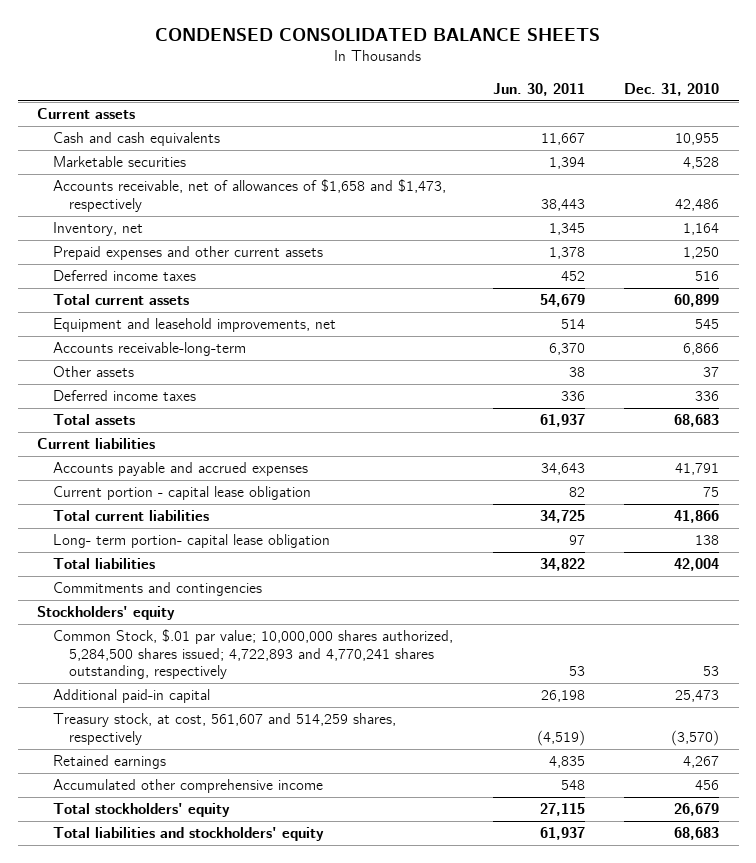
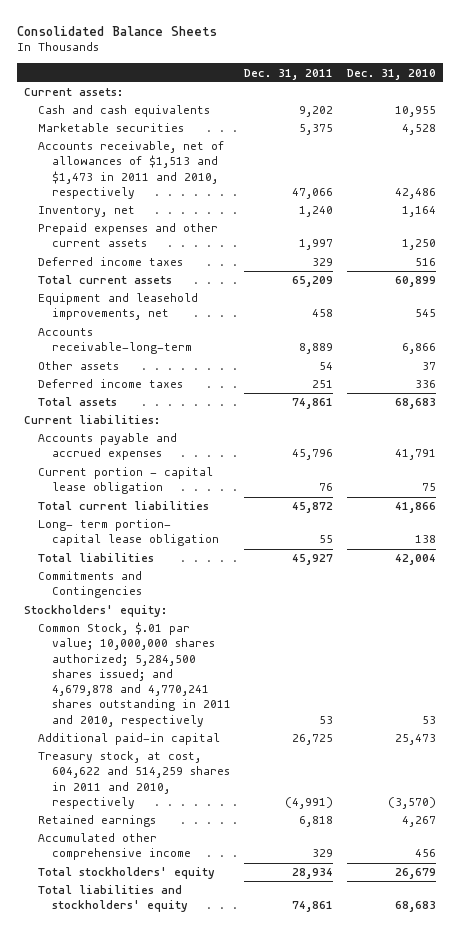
[155,28,601,42] CONDENSED CONSOLIDATED BALANCE SHEETS -> [17,25,218,36] Consolidated Balance Sheets
[492,82,585,96] Jun. 30, 2011 -> none
none -> [244,68,334,80] Dec. 31, 2011
[37,108,136,120] Current assets -> [24,88,124,97] Current assets:
[53,179,447,212] Accounts receivable, net of allowances of $1,658 and $1,473, respectively -> [37,141,224,199] Accounts receivable, net of allowances of $1,513 and $1,473 in 2011 and 2010, respectively
[37,438,156,450] Current liabilities -> [24,415,161,425] Current liabilities:
[53,582,263,597] Commitments and contingencies -> [37,571,142,599] Commitments and Contingencies
[37,606,176,621] Stockholders' equity -> [24,605,168,618] Stockholders' equity:
[53,629,454,680] Common Stock, $.01 par value; 10,000,000 shares authorized, 5,284,500 shares issued; 4,722,893 and 4,770,241 shares outstanding, respectively -> [37,622,231,727] Common Stock, $.01 par value; 10,000,000 shares authorized; 5,284,500 shares issued; and 4,679,878 and 4,770,241 shares outstanding in 2011 and 2010, respectively
[53,713,397,745] Treasury stock, at cost, 561,607 and 514,259 shares, respectively -> [37,751,230,809] Treasury stock, at cost, 604,622 and 514,259 shares in 2011 and 2010, respectively

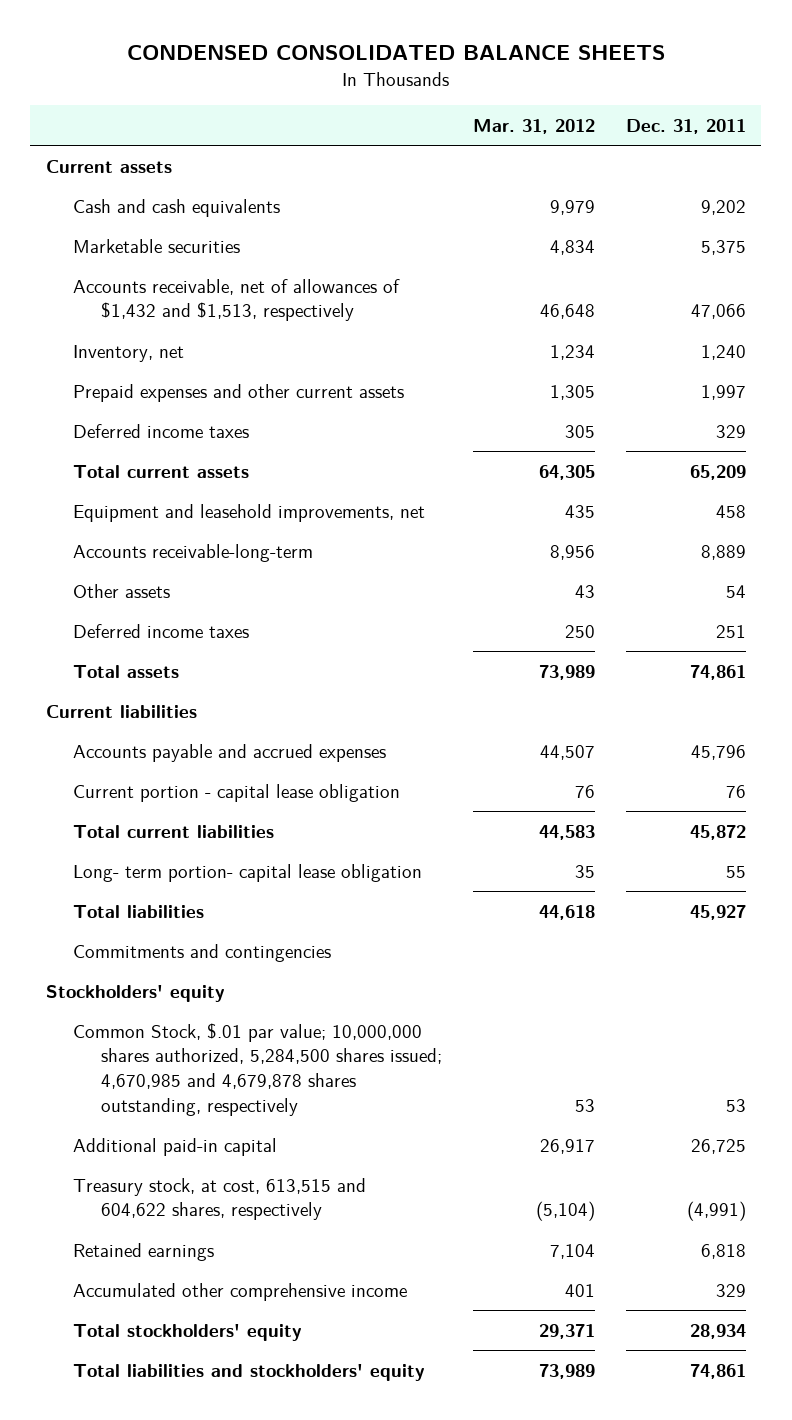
[17,25,218,36] Consolidated Balance Sheets -> [126,45,665,61] CONDENSED CONSOLIDATED BALANCE SHEETS
[347,68,437,80] Dec. 31, 2010 -> none
none -> [472,119,595,135] Mar. 31, 2012
[24,88,124,97] Current assets: -> [45,159,172,173] Current assets
[37,141,224,199] Accounts receivable, net of allowances of $1,513 and $1,473 in 2011 and 2010, respectively -> [73,278,401,322] Accounts receivable, net of allowances of $1,432 and $1,513, respectively
[24,415,161,425] Current liabilities: -> [45,704,197,718] Current liabilities
[37,571,142,599] Commitments and Contingencies -> [73,943,332,962] Commitments and contingencies
[24,605,168,618] Stockholders' equity: -> [45,984,225,1002] Stockholders' equity
[37,622,231,727] Common Stock, $.01 par value; 10,000,000 shares authorized; 5,284,500 shares issued; and 4,679,878 and 4,770,241 shares outstanding in 2011 and 2010, respectively -> [73,1022,442,1117] Common Stock, $.01 par value; 10,000,000 shares authorized, 5,284,500 shares issued; 4,670,985 and 4,679,878 shares outstanding, respectively
[37,751,230,809] Treasury stock, at cost, 604,622 and 514,259 shares in 2011 and 2010, respectively -> [73,1177,367,1221] Treasury stock, at cost, 613,515 and 604,622 shares, respectively

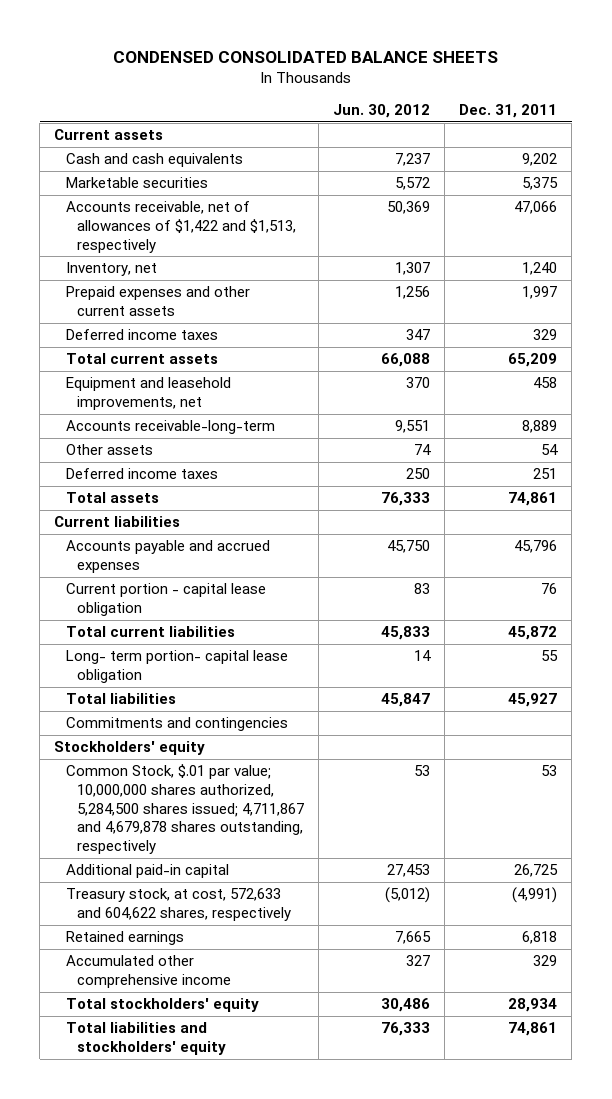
[472,119,595,135] Mar. 31, 2012 -> none
none -> [333,103,431,118] Jun. 30, 2012
[73,278,401,322] Accounts receivable, net of allowances of $1,432 and $1,513, respectively -> [65,201,296,253] Accounts receivable, net of allowances of $1,422 and $1,513, respectively
[73,1022,442,1117] Common Stock, $.01 par value; 10,000,000 shares authorized, 5,284,500 shares issued; 4,670,985 and 4,679,878 shares outstanding, respectively -> [65,764,304,854] Common Stock, $.01 par value; 10,000,000 shares authorized, 5,284,500 shares issued; 4,711,867 and 4,679,878 shares outstanding, respectively
[73,1177,367,1221] Treasury stock, at cost, 613,515 and 604,622 shares, respectively -> [65,888,291,921] Treasury stock, at cost, 572,633 and 604,622 shares, respectively

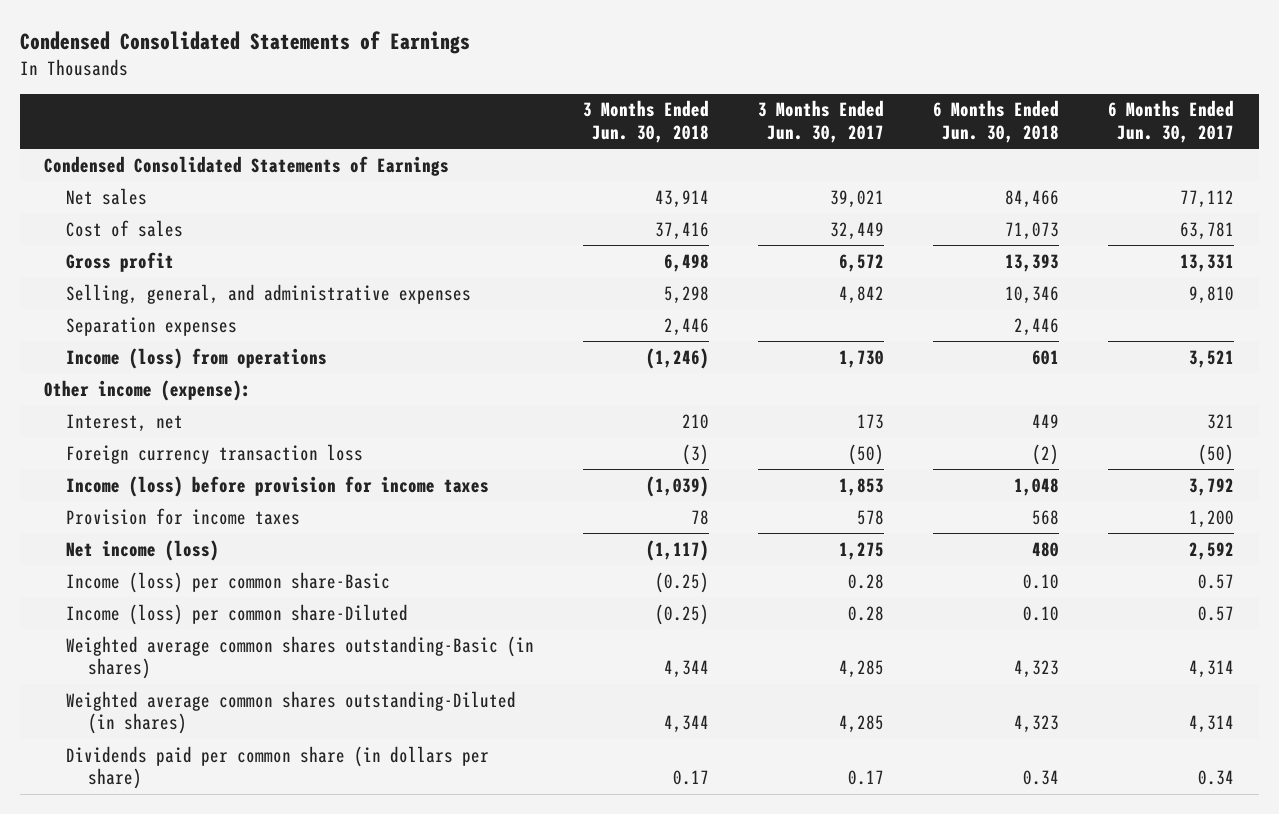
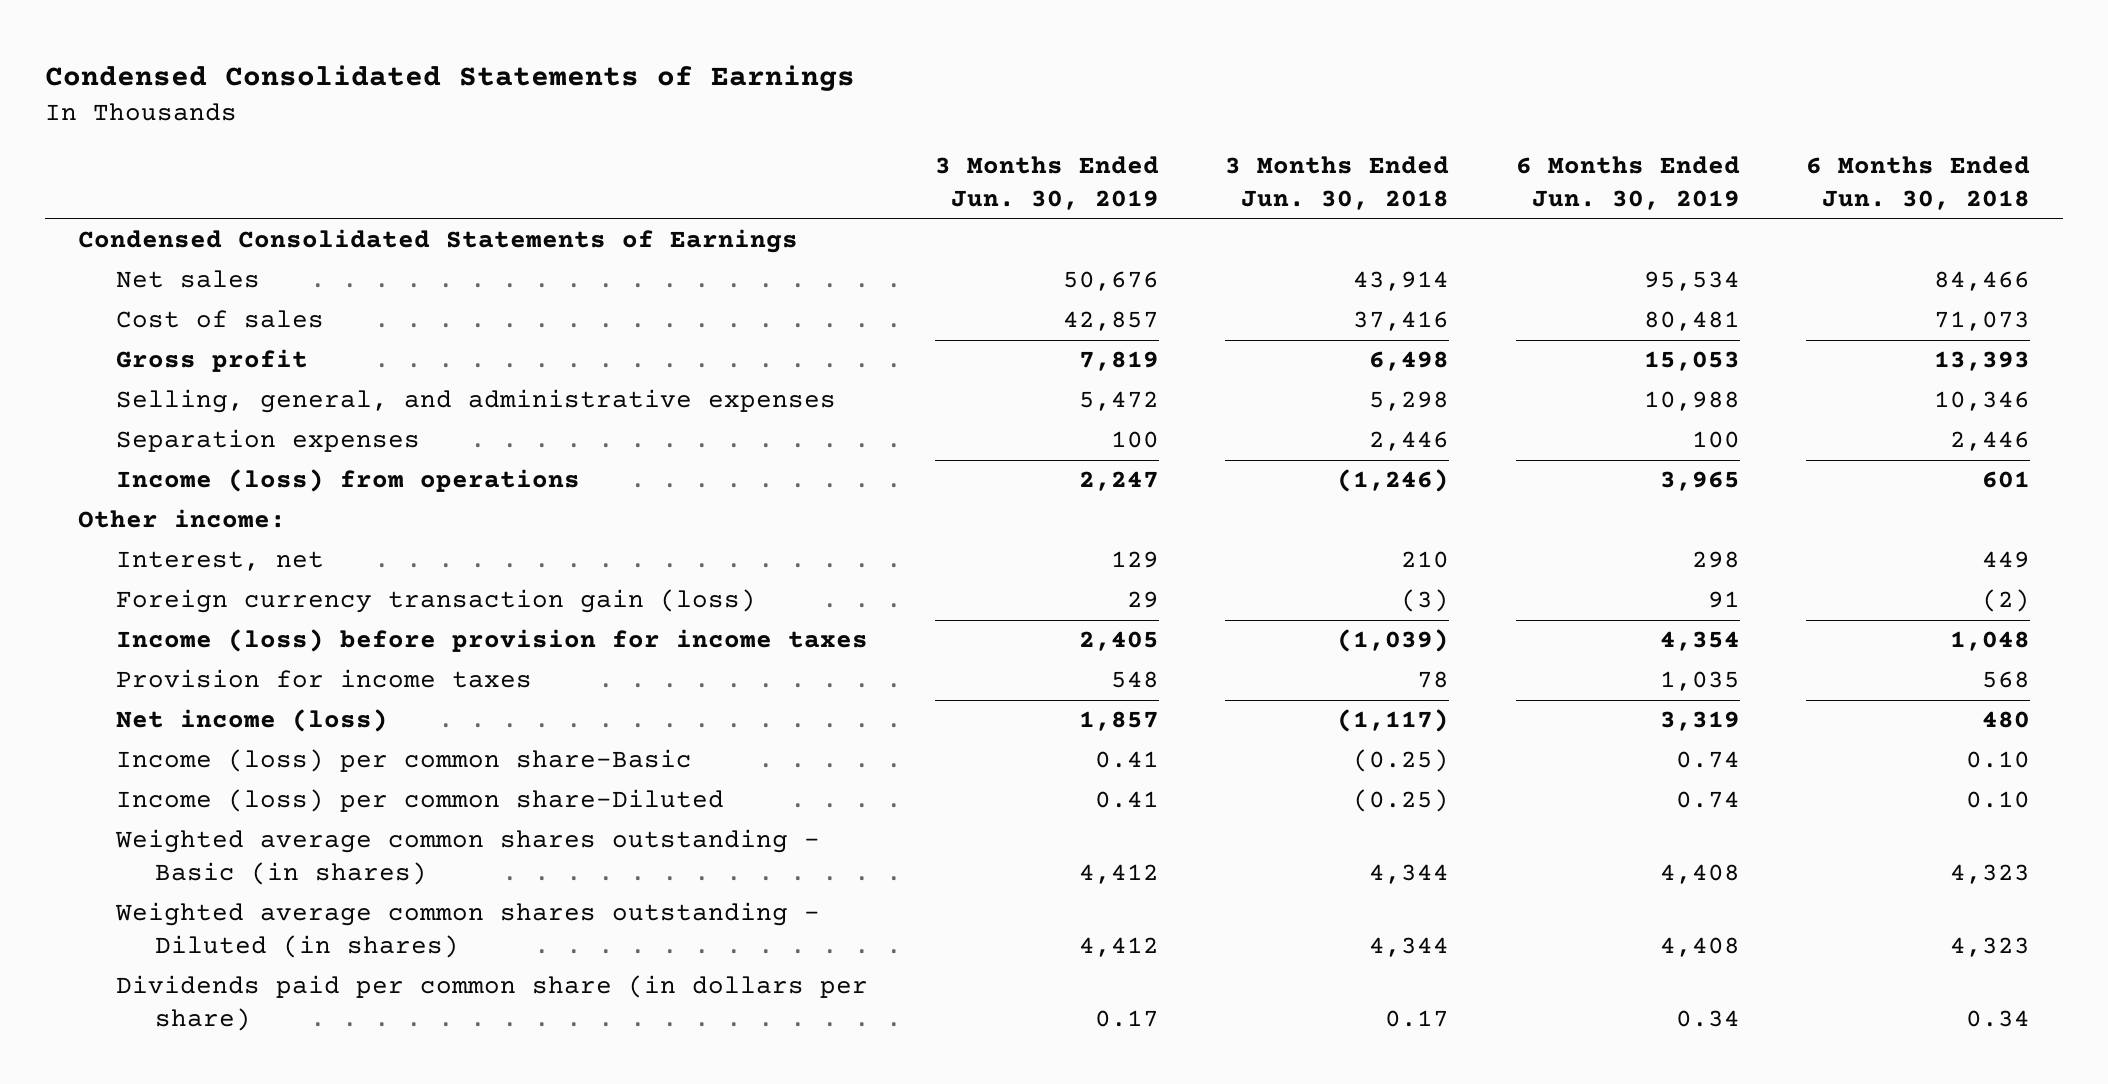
[758,100,885,143] 3 Months Ended Jun. 30, 2017 -> none
[1108,100,1235,143] 6 Months Ended Jun. 30, 2017 -> none
none -> [934,156,1159,211] 3 Months Ended Jun. 30, 2019
none -> [1515,156,1740,211] 6 Months Ended Jun. 30, 2019
[44,379,252,401] Other income (expense): -> [78,509,287,529] Other income:
[66,443,364,464] Foreign currency transaction loss -> [116,589,757,614] Foreign currency transaction gain (loss)
[66,635,535,680] Weighted average common shares outstanding-Basic (in shares) -> [115,829,821,886] Weighted average common shares outstanding - Basic (in shares)
[66,690,517,735] Weighted average common shares outstanding-Diluted (in shares) -> [115,902,821,959] Weighted average common shares outstanding - Diluted (in shares)

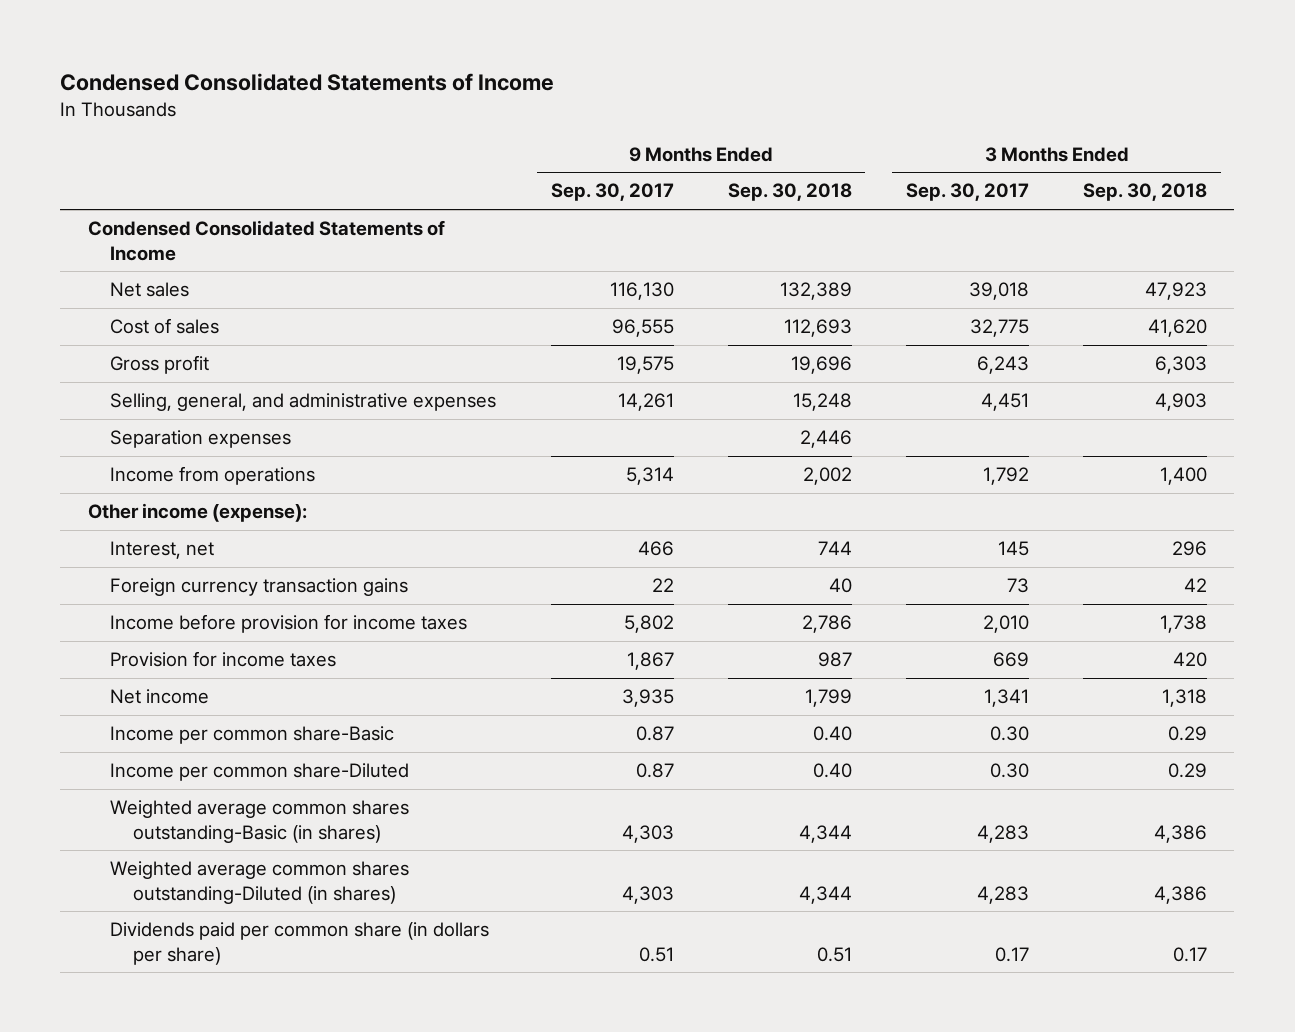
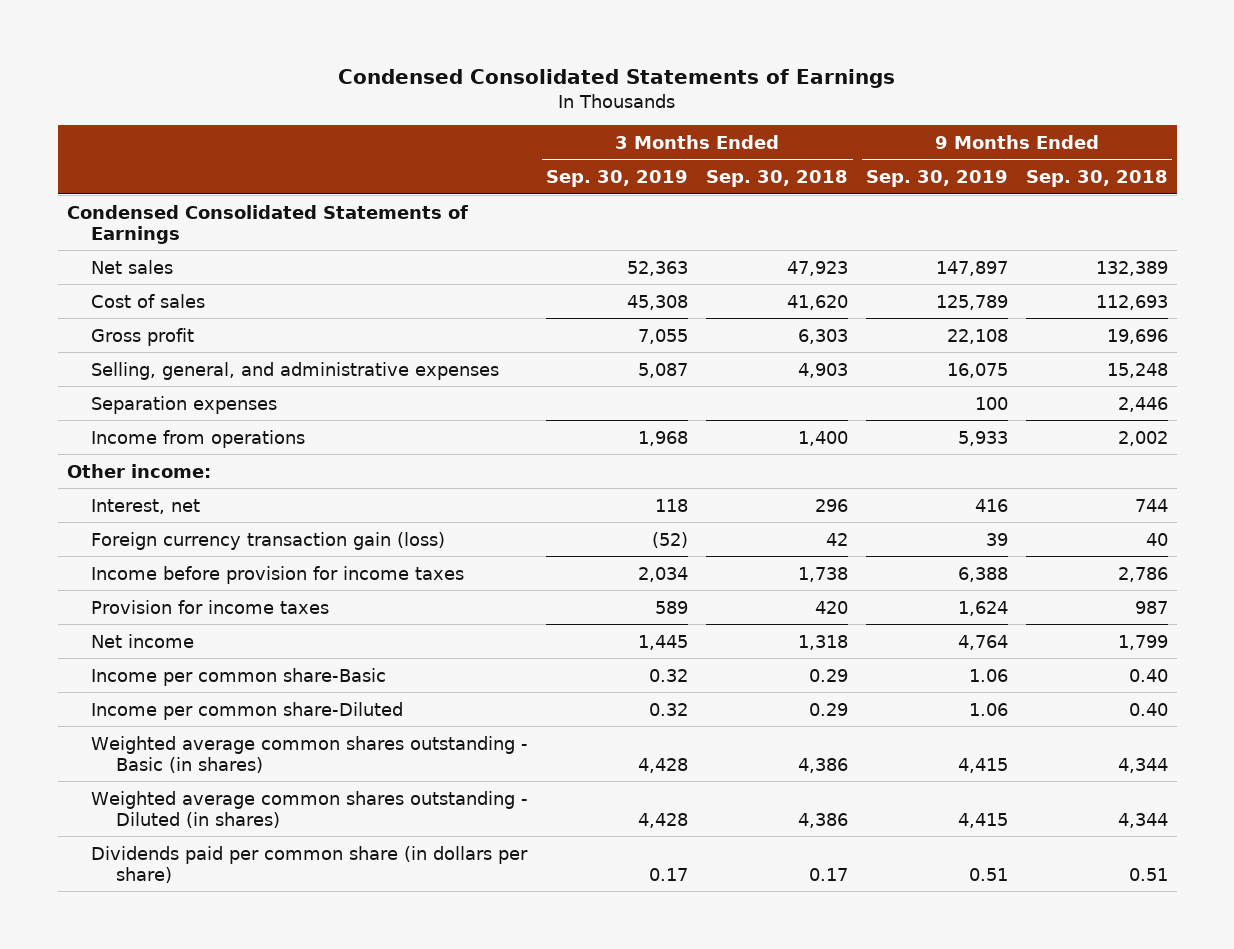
[60,73,555,92] Condensed Consolidated Statements of Income -> [338,69,896,89] Condensed Consolidated Statements of Earnings
[550,183,674,202] Sep. 30, 2017 -> none
[905,183,1029,202] Sep. 30, 2017 -> none
none -> [546,169,689,187] Sep. 30, 2019
none -> [866,169,1009,187] Sep. 30, 2019
[87,220,445,261] Condensed Consolidated Statements of Income -> [66,204,468,244] Condensed Consolidated Statements of Earnings
[87,503,307,523] Other income (expense): -> [66,463,211,478] Other income:
[110,578,409,597] Foreign currency transaction gains -> [91,531,446,550] Foreign currency transaction gain (loss)
[110,800,410,843] Weighted average common shares outstanding-Basic (in shares) -> [91,735,529,773] Weighted average common shares outstanding - Basic (in shares)
[110,861,410,904] Weighted average common shares outstanding-Diluted (in shares) -> [91,790,529,828] Weighted average common shares outstanding - Diluted (in shares)

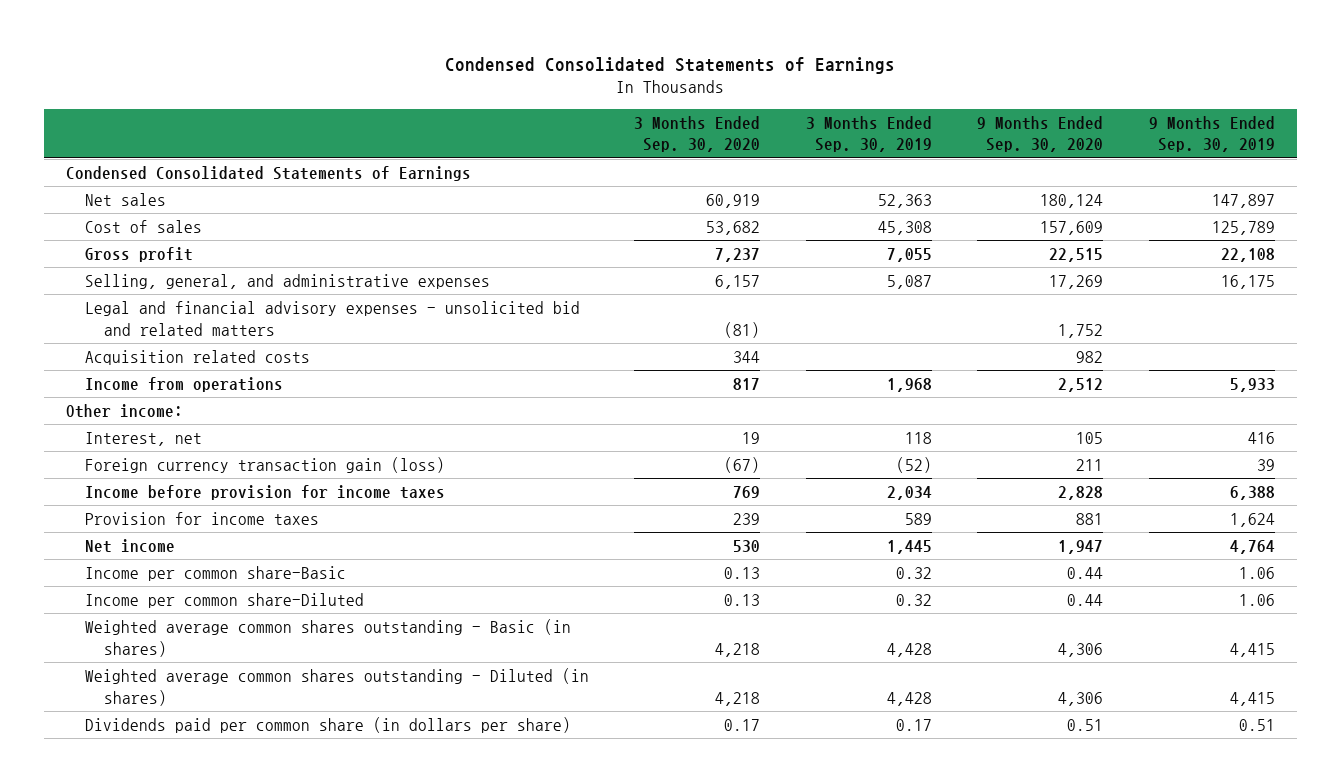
[706,169,849,187] Sep. 30, 2018 -> none
[1025,169,1168,187] Sep. 30, 2018 -> none
none -> [634,115,761,153] 3 Months Ended Sep. 30, 2020
none -> [977,115,1104,153] 9 Months Ended Sep. 30, 2020
[91,395,278,414] Separation expenses -> none
[947,362,1009,378] 16,075 -> [1220,274,1275,289] 16,175
none -> [85,300,581,336] Legal and financial advisory expenses - unsolicited bid and related matters
none -> [85,349,311,365] Acquisition related costs

